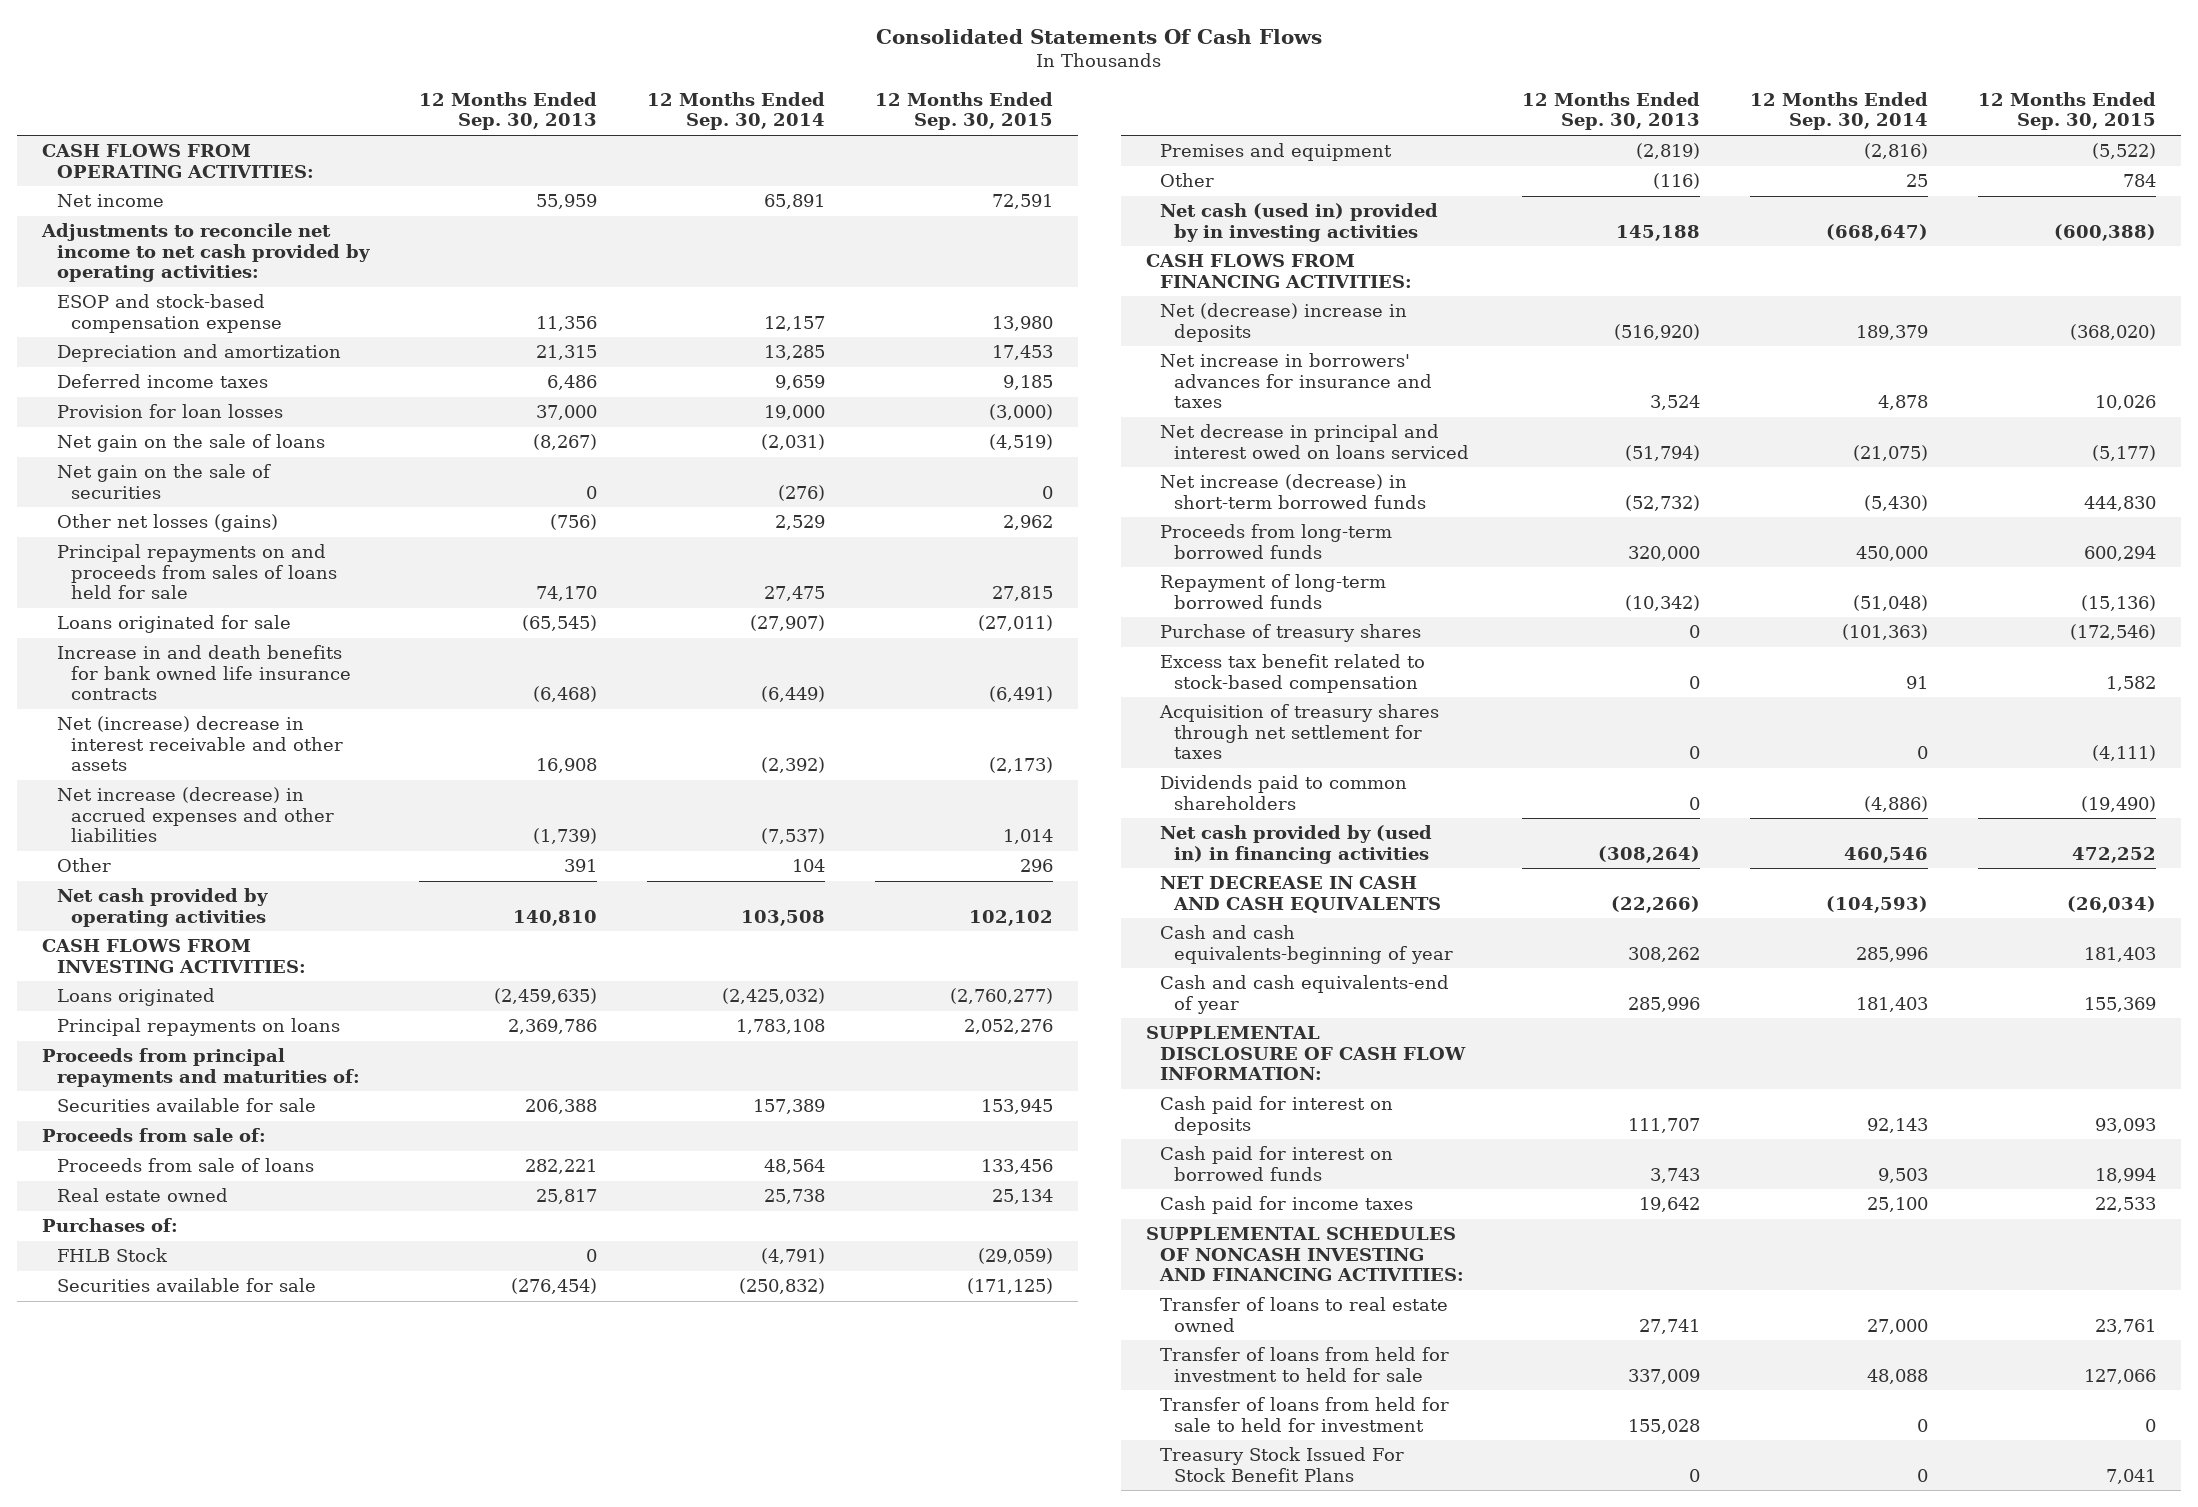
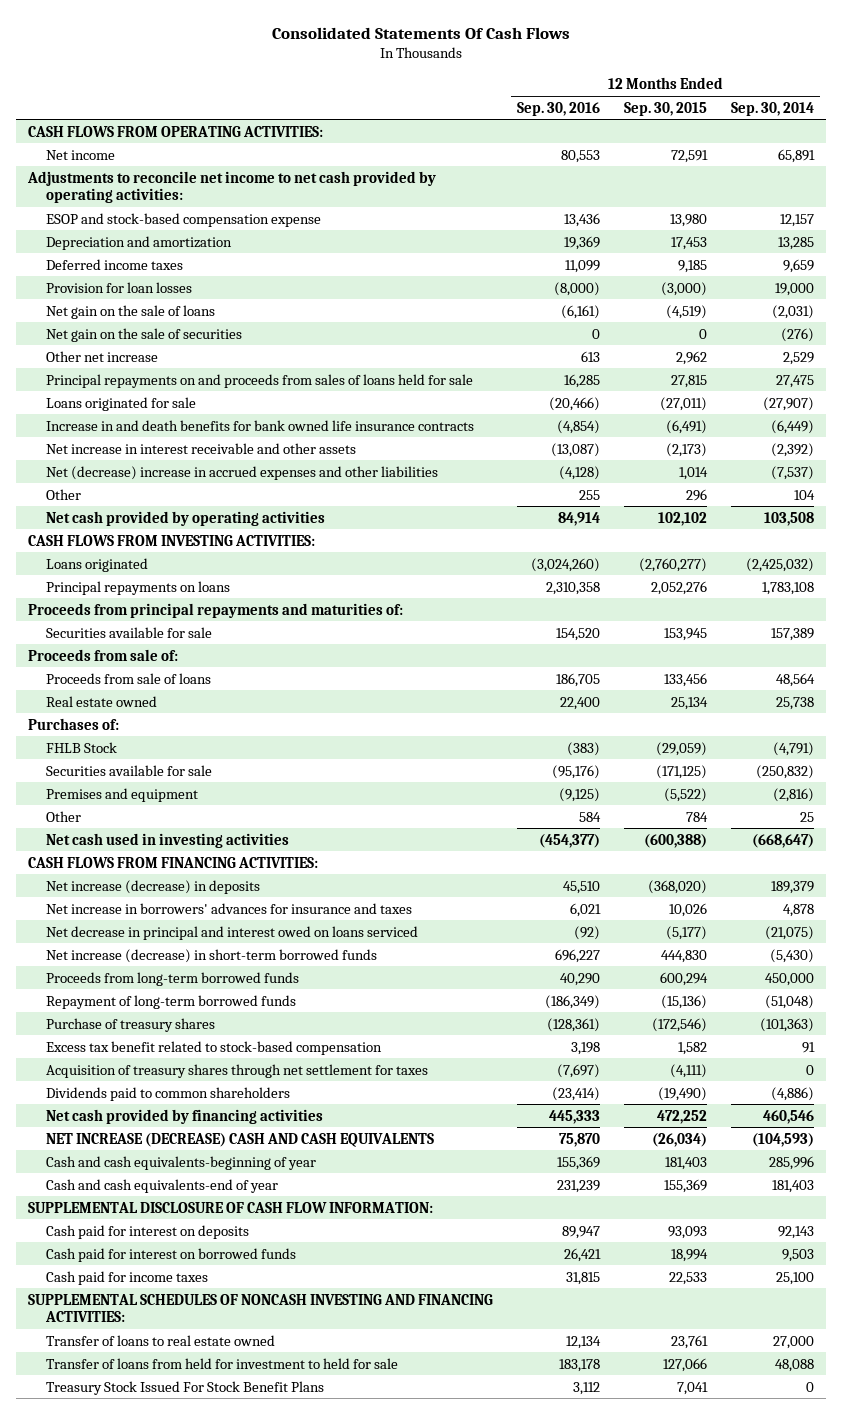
[418,92,597,131] 12 Months Ended Sep. 30, 2013 -> none
none -> [517,101,601,116] Sep. 30, 2016
[56,514,278,533] Other net losses (gains) -> [45,350,158,362] Other net increase
[56,716,343,772] Net (increase) decrease in interest receivable and other assets -> [45,442,356,454] Net increase in interest receivable and other assets
[56,787,334,843] Net increase (decrease) in accrued expenses and other liabilities -> [45,465,438,480] Net (decrease) increase in accrued expenses and other liabilities
[1160,203,1439,242] Net cash (used in) provided by in investing activities -> [45,832,289,848] Net cash used in investing activities
[1160,303,1408,342] Net (decrease) increase in deposits -> [45,879,260,894] Net increase (decrease) in deposits
[1160,825,1433,864] Net cash provided by (used in) in financing activities -> [45,1108,323,1124] Net cash provided by financing activities
[1160,876,1442,913] NET DECREASE IN CASH AND CASH EQUIVALENTS -> [45,1132,434,1147] NET INCREASE (DECREASE) CASH AND CASH EQUIVALENTS
[1160,1397,1450,1432] Transfer of loans from held for sale to held for investment -> none

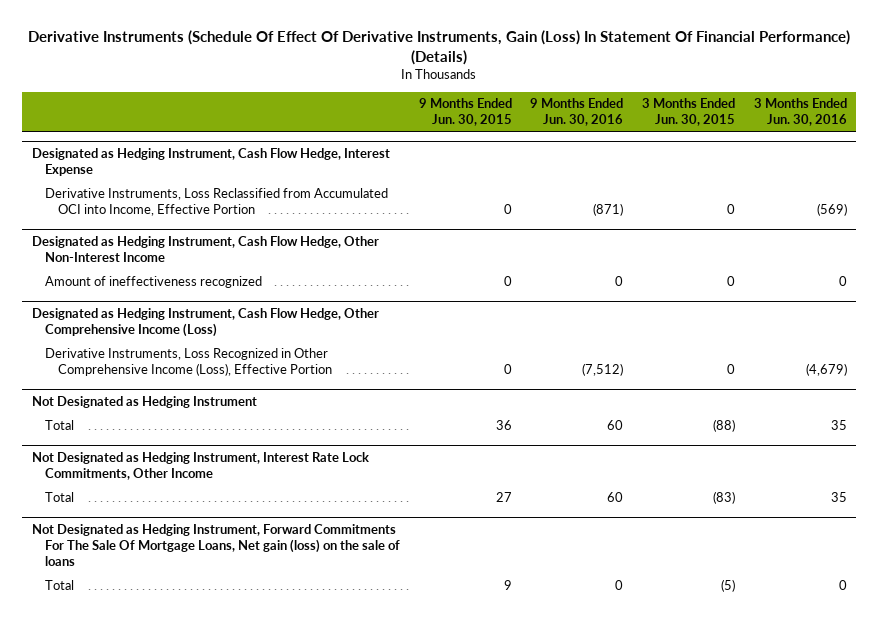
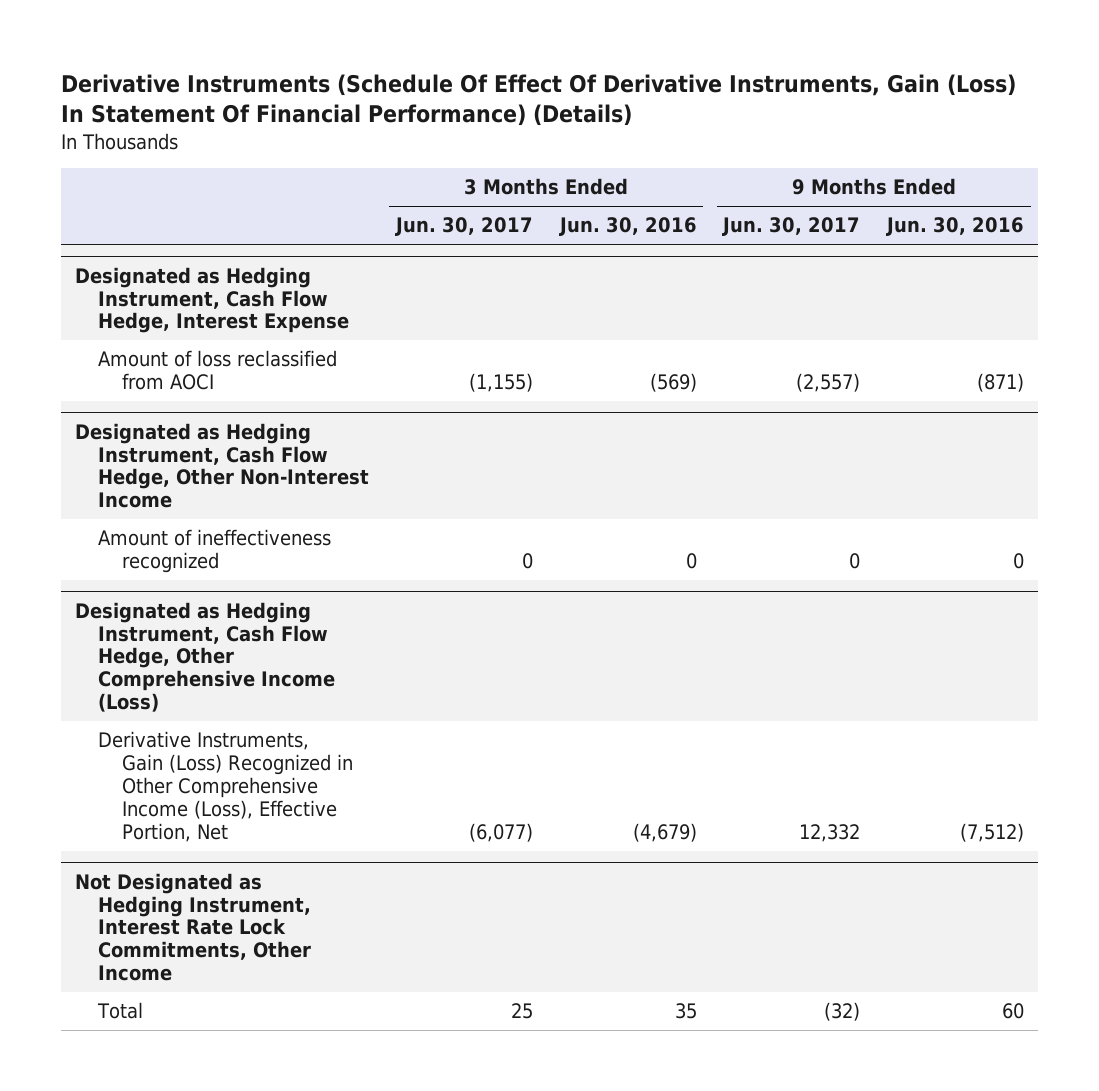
[418,98,512,127] 9 Months Ended Jun. 30, 2015 -> none
[641,98,735,127] 3 Months Ended Jun. 30, 2015 -> none
none -> [394,217,533,237] Jun. 30, 2017
none -> [722,217,861,237] Jun. 30, 2017
[44,187,388,216] Derivative Instruments, Loss Reclassified from Accumulated OCI into Income, Effective Portion -> [98,350,338,391] Amount of loss reclassified from AOCI
[31,395,257,408] Not Designated as Hedging Instrument -> none
[44,419,74,430] Total -> none
[44,347,333,376] Derivative Instruments, Loss Recognized in Other Comprehensive Income (Loss), Effective Portion -> [98,731,353,842] Derivative Instruments, Gain (Loss) Recognized in Other Comprehensive Income (Loss), Effective Portion, Net
[31,523,400,566] Not Designated as Hedging Instrument, Forward Commitments For The Sale Of Mortgage Loans, Net gain (loss) on the sale of loans -> none
[44,579,74,590] Total -> none

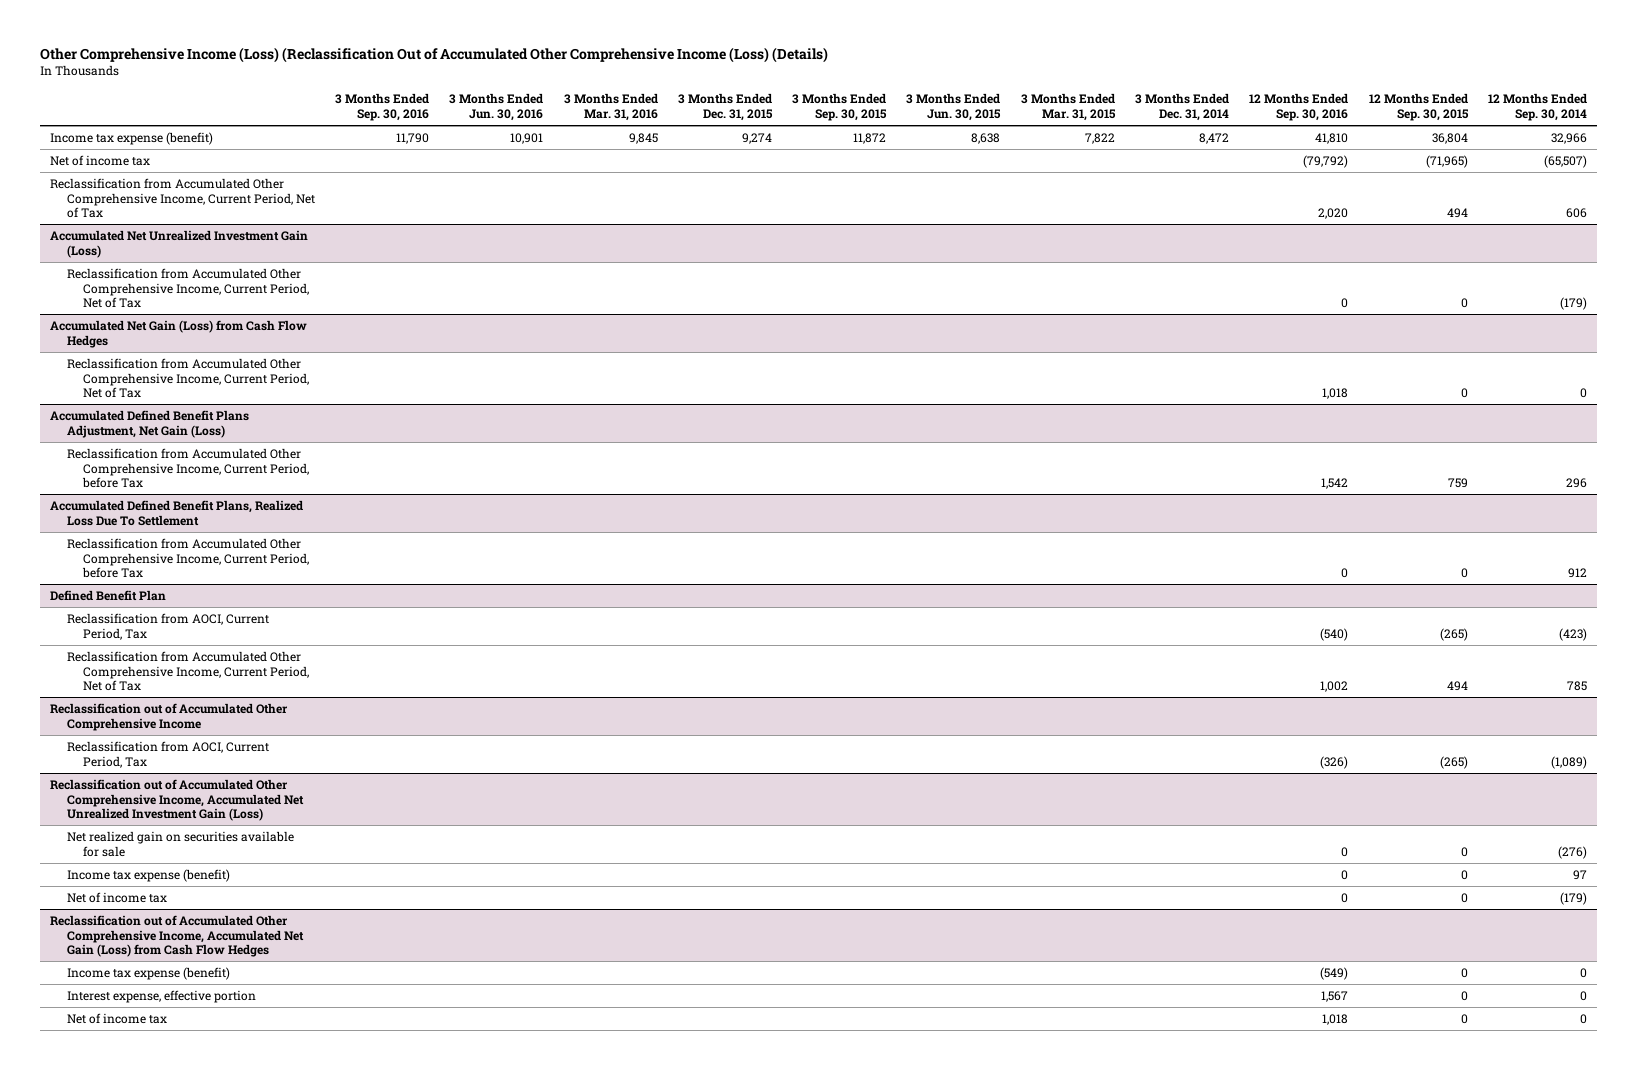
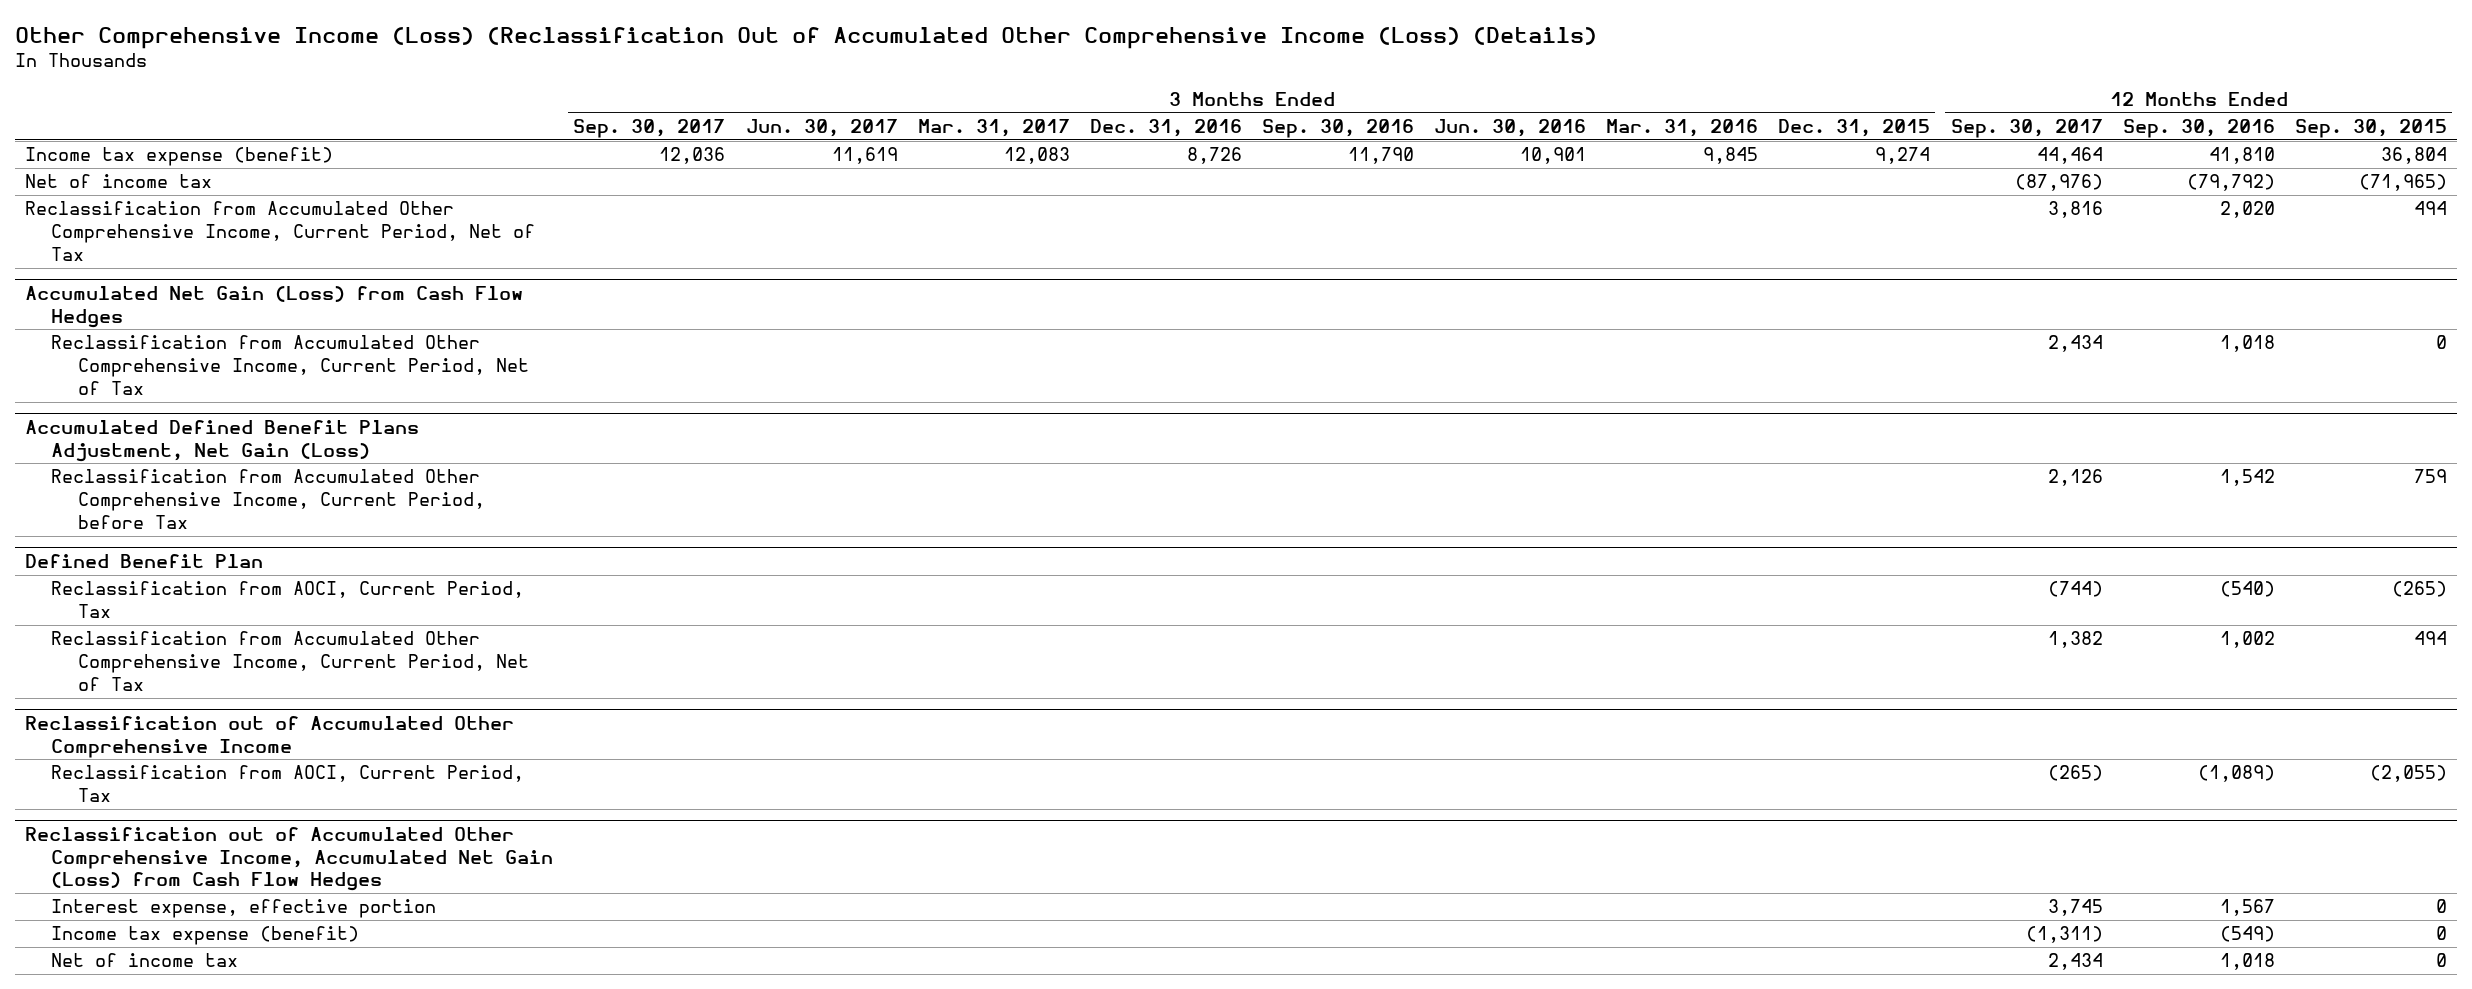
[792,93,888,121] 3 Months Ended Sep. 30, 2015 -> none
[906,93,1002,121] 3 Months Ended Jun. 30, 2015 -> none
[1020,93,1116,121] 3 Months Ended Mar. 31, 2015 -> none
[1135,93,1230,121] 3 Months Ended Dec. 31, 2014 -> none
[1488,93,1588,121] 12 Months Ended Sep. 30, 2014 -> none
none -> [573,119,726,139] Sep. 30, 2017
none -> [745,119,898,138] Jun. 30, 2017
none -> [917,119,1070,138] Mar. 31, 2017
none -> [1089,119,1242,138] Dec. 31, 2016
none -> [1950,119,2103,139] Sep. 30, 2017
[50,230,309,258] Accumulated Net Unrealized Investment Gain (Loss) -> none
[66,268,309,308] Reclassification from Accumulated Other Comprehensive Income, Current Period, Net of Tax -> none
[50,500,304,526] Accumulated Defined Benefit Plans, Realized Loss Due To Settlement -> none
[66,538,309,578] Reclassification from Accumulated Other Comprehensive Income, Current Period, before Tax -> none
[50,779,304,821] Reclassification out of Accumulated Other Comprehensive Income, Accumulated Net Unrealized Investment Gain (Loss) -> none
[66,831,294,857] Net realized gain on securities available for sale -> none
[66,869,230,883] Income tax expense (benefit) -> none
[66,892,167,904] Net of income tax -> none
[1320,755,1349,769] (326) -> [2197,765,2275,783] (1,089)
[1439,755,1468,769] (265) -> [2369,765,2447,783] (2,055)
[66,967,230,981] Income tax expense (benefit) -> [51,926,360,946] Income tax expense (benefit)

